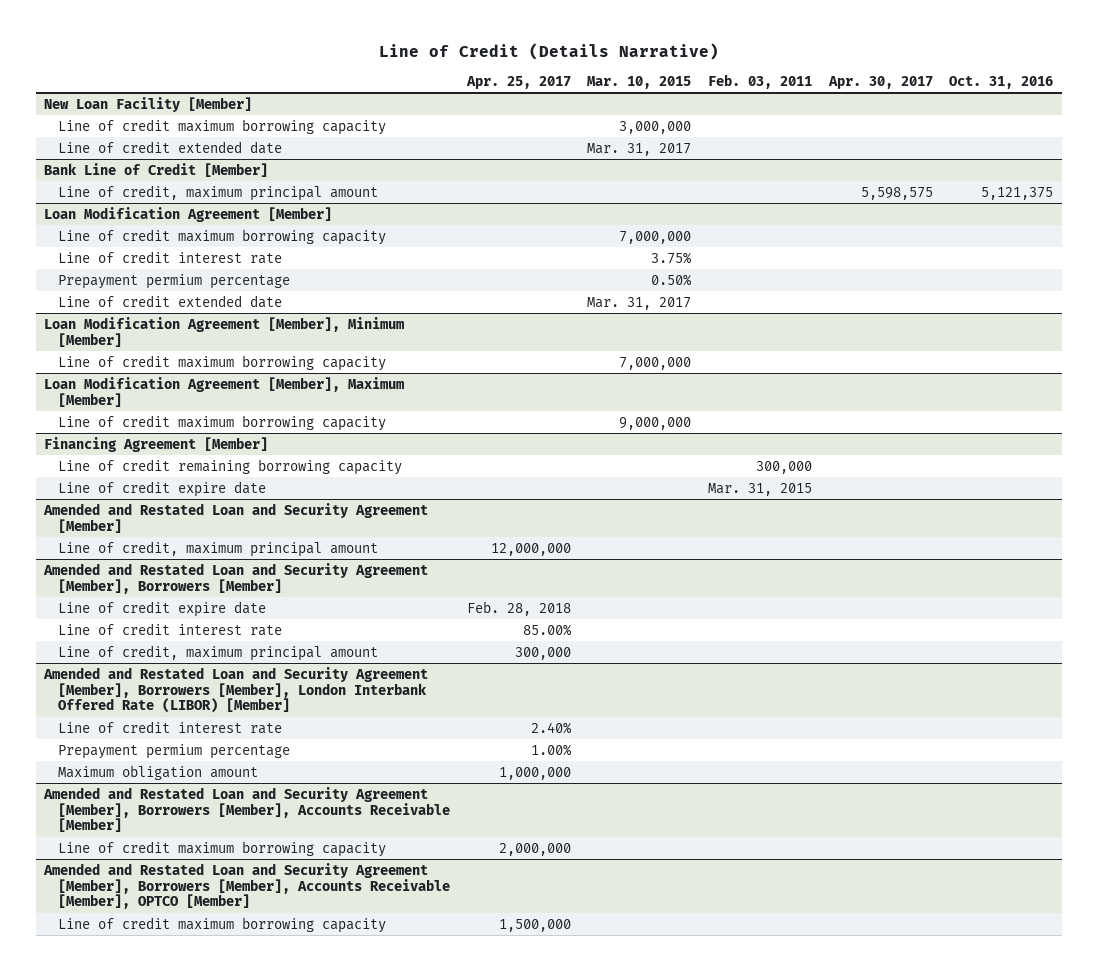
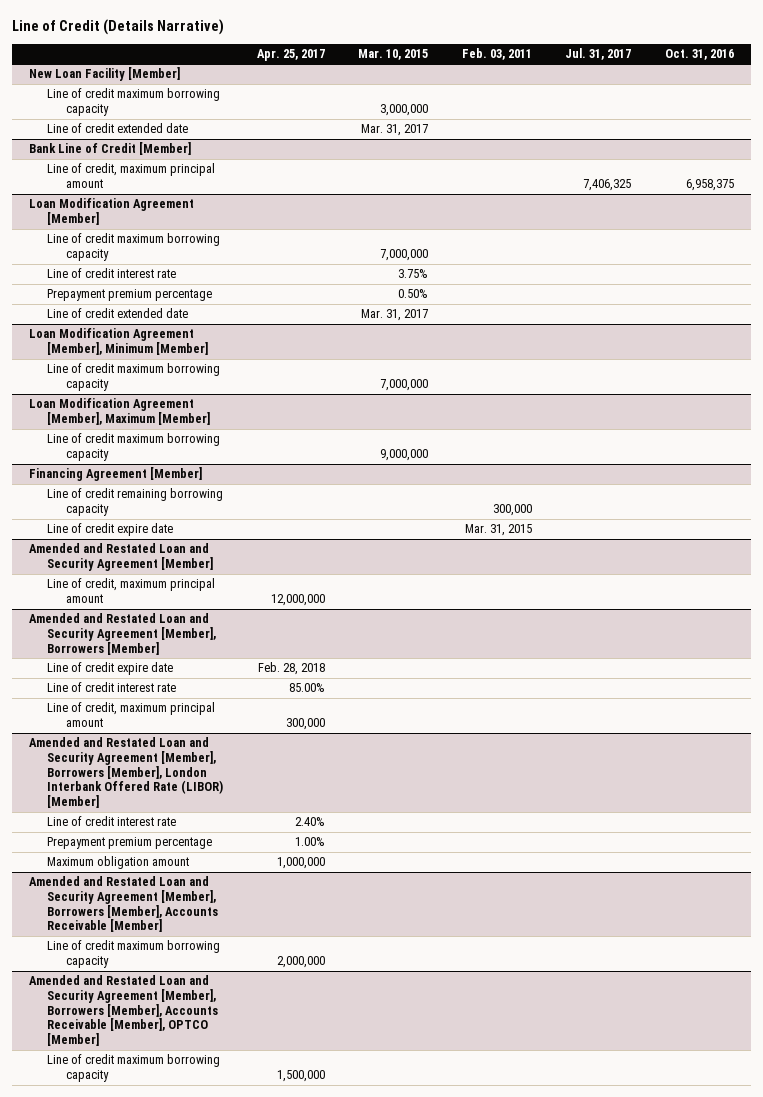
[827,75,933,89] Apr. 30, 2017 -> none
none -> [565,47,632,60] Jul. 31, 2017
[981,186,1054,200] 5,121,375 -> [685,179,734,192] 6,958,375
[57,273,290,289] Prepayment permium percentage -> [47,289,213,302] Prepayment premium percentage
[57,743,290,759] Prepayment permium percentage -> [47,837,213,850] Prepayment premium percentage

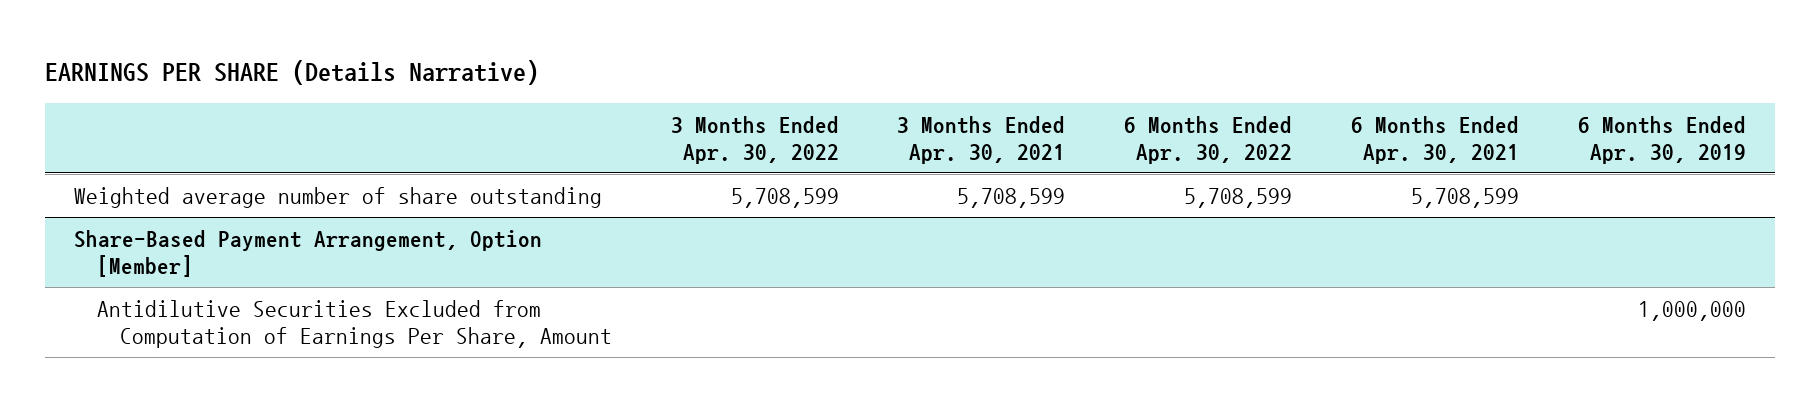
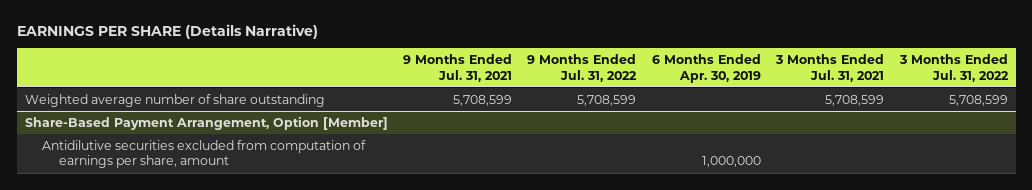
[670,115,839,164] 3 Months Ended Apr. 30, 2022 -> none
[897,115,1066,164] 3 Months Ended Apr. 30, 2021 -> none
[1124,115,1293,164] 6 Months Ended Apr. 30, 2022 -> none
[1350,115,1519,164] 6 Months Ended Apr. 30, 2021 -> none
none -> [402,54,512,82] 9 Months Ended Jul. 31, 2021
none -> [527,54,638,82] 9 Months Ended Jul. 31, 2022
none -> [775,54,885,82] 3 Months Ended Jul. 31, 2021
none -> [898,54,1009,82] 3 Months Ended Jul. 31, 2022
[96,299,612,348] Antidilutive Securities Excluded from Computation of Earnings Per Share, Amount -> [41,139,366,169] Antidilutive securities excluded from computation of earnings per share, amount

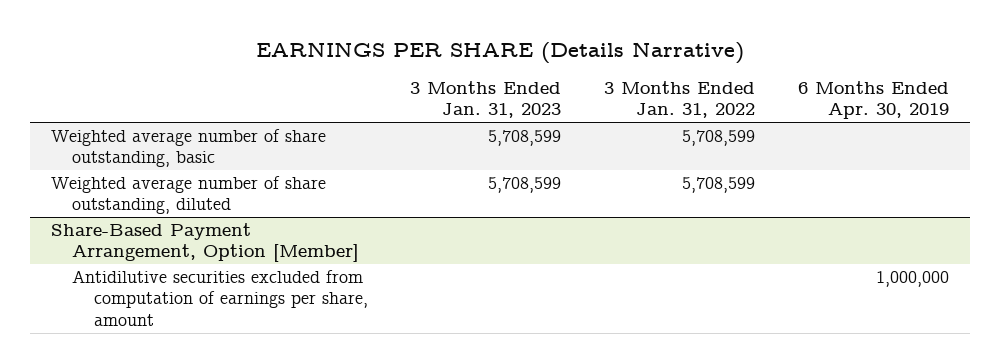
[402,54,512,82] 9 Months Ended Jul. 31, 2021 -> none
[527,54,638,82] 9 Months Ended Jul. 31, 2022 -> none
[775,54,885,82] 3 Months Ended Jul. 31, 2021 -> none
[898,54,1009,82] 3 Months Ended Jul. 31, 2022 -> none
none -> [410,81,562,119] 3 Months Ended Jan. 31, 2023
none -> [604,81,756,119] 3 Months Ended Jan. 31, 2022
[24,93,325,107] Weighted average number of share outstanding -> [50,129,326,168] Weighted average number of share outstanding, basic
none -> [50,176,326,215] Weighted average number of share outstanding, diluted

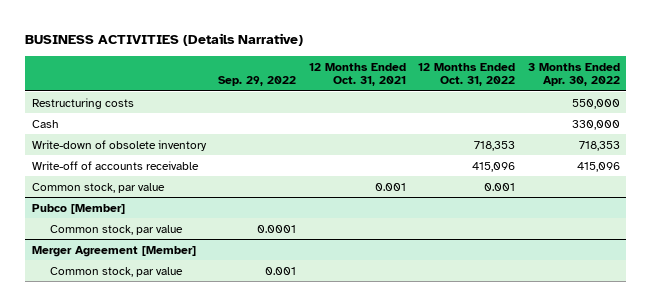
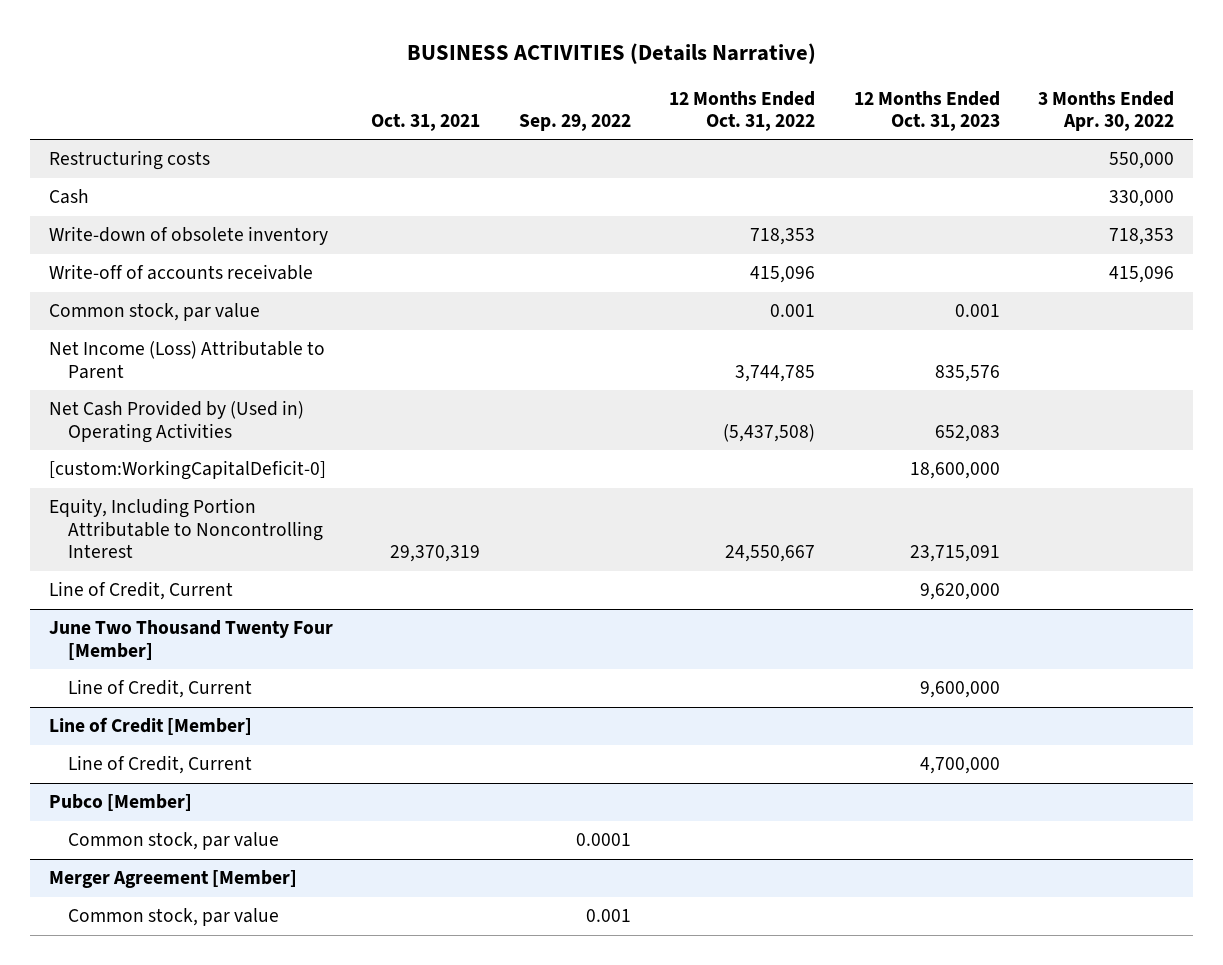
[308,62,406,87] 12 Months Ended Oct. 31, 2021 -> none
none -> [371,114,481,132] Oct. 31, 2021
none -> [853,90,1000,132] 12 Months Ended Oct. 31, 2023
none -> [49,340,326,379] Net Income (Loss) Attributable to Parent
none -> [49,400,305,443] Net Cash Provided by (Used in) Operating Activities
none -> [49,460,327,481] [custom:WorkingCapitalDeficit-0]
none -> [49,498,323,559] Equity, Including Portion Attributable to Noncontrolling Interest
none -> [49,581,234,601] Line of Credit, Current
none -> [49,620,334,660] June Two Thousand Twenty Four [Member]
none -> [67,679,252,699] Line of Credit, Current
none -> [49,717,253,736] Line of Credit [Member]
none -> [67,755,252,775] Line of Credit, Current

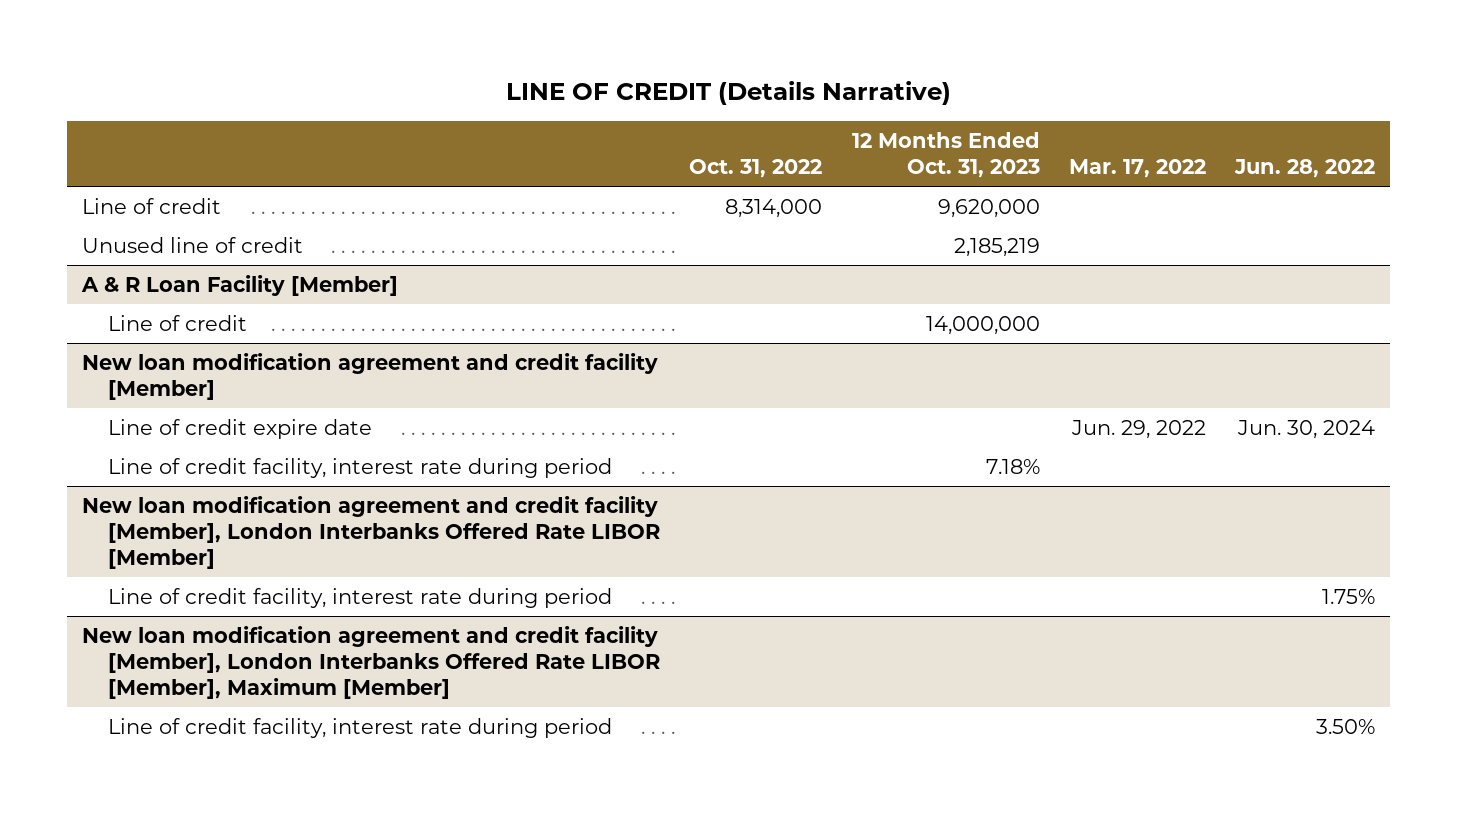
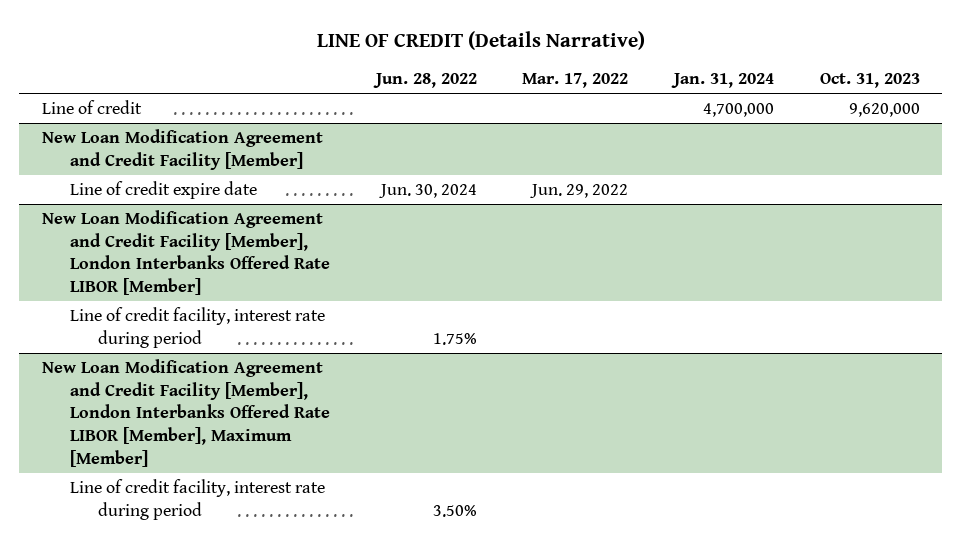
[689,159,823,179] Oct. 31, 2022 -> none
[851,132,1040,179] 12 Months Ended Oct. 31, 2023 -> none
none -> [671,73,775,89] Jan. 31, 2024
none -> [819,73,920,89] Oct. 31, 2023
[82,236,304,253] Unused line of credit -> none
[81,274,399,296] A & R Loan Facility [Member] -> none
[108,314,248,331] Line of credit -> none
[82,352,659,400] New loan modification agreement and credit facility [Member] -> [42,128,324,170] New Loan Modification Agreement and Credit Facility [Member]
[108,457,613,478] Line of credit facility, interest rate during period -> none
[82,495,661,569] New loan modification agreement and credit facility [Member], London Interbanks Offered Rate LIBOR [Member] -> [42,209,331,296] New Loan Modification Agreement and Credit Facility [Member], London Interbanks Offered Rate LIBOR [Member]
[82,625,661,699] New loan modification agreement and credit facility [Member], London Interbanks Offered Rate LIBOR [Member], Maximum [Member] -> [42,358,331,468] New Loan Modification Agreement and Credit Facility [Member], London Interbanks Offered Rate LIBOR [Member], Maximum [Member]

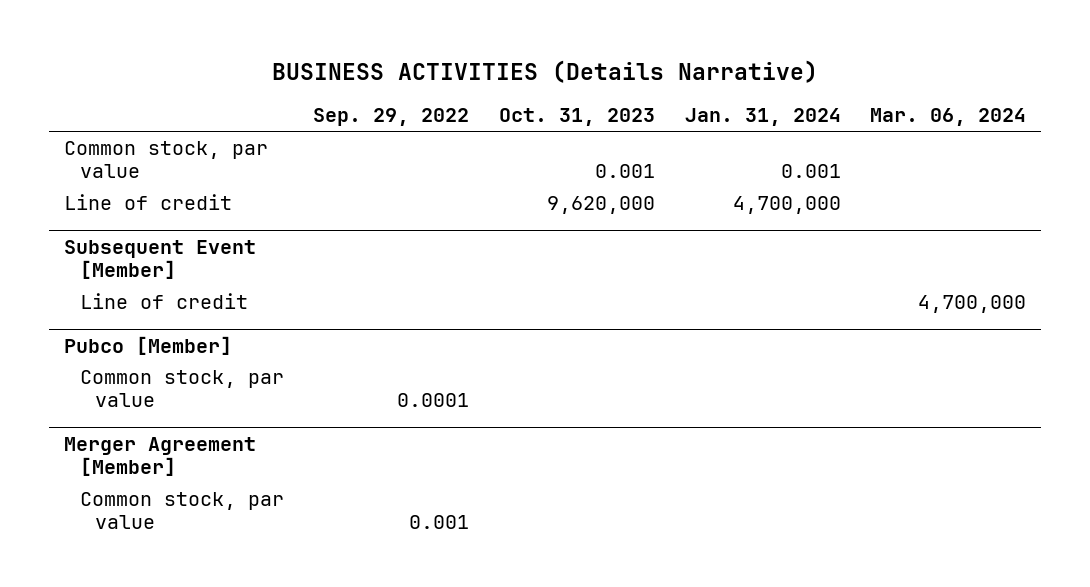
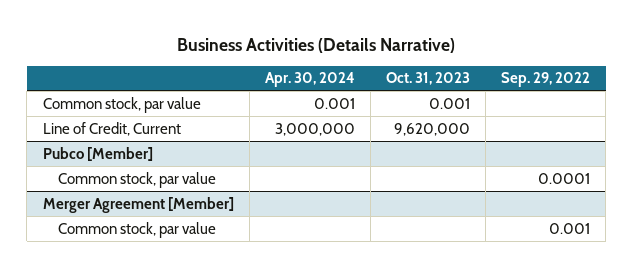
[272,59,819,83] BUSINESS ACTIVITIES (Details Narrative) -> [177,37,456,53] Business Activities (Details Narrative)
[684,108,841,127] Jan. 31, 2024 -> none
[870,108,1027,127] Mar. 06, 2024 -> none
none -> [264,72,355,88] Apr. 30, 2024
[64,239,257,279] Subsequent Event [Member] -> none
[79,292,248,309] Line of credit -> none
[64,193,233,210] Line of credit -> [42,121,181,136] Line of Credit, Current

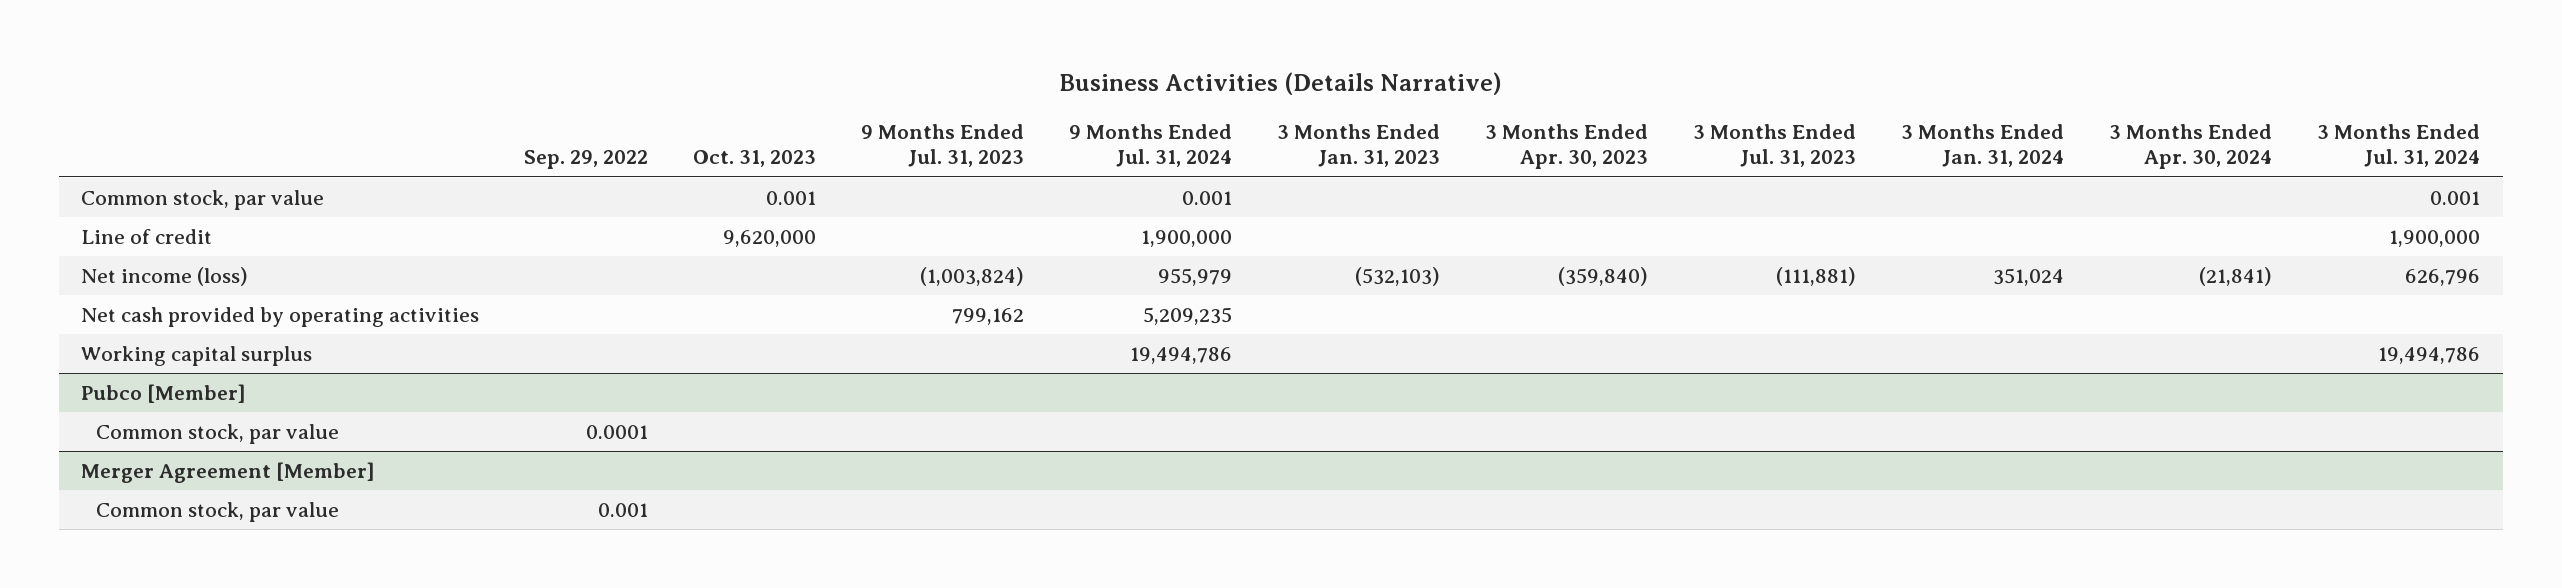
[264,72,355,88] Apr. 30, 2024 -> none
none -> [861,124,1025,168] 9 Months Ended Jul. 31, 2023
none -> [1069,124,1233,168] 9 Months Ended Jul. 31, 2024
none -> [1277,124,1441,168] 3 Months Ended Jan. 31, 2023
none -> [1485,124,1649,170] 3 Months Ended Apr. 30, 2023
none -> [1693,124,1857,168] 3 Months Ended Jul. 31, 2023
none -> [1901,124,2065,168] 3 Months Ended Jan. 31, 2024
none -> [2109,124,2273,170] 3 Months Ended Apr. 30, 2024
none -> [2317,124,2481,168] 3 Months Ended Jul. 31, 2024
[42,121,181,136] Line of Credit, Current -> [81,228,213,244] Line of credit
none -> [81,266,249,286] Net income (loss)
none -> [81,306,480,327] Net cash provided by operating activities
none -> [81,345,313,366] Working capital surplus

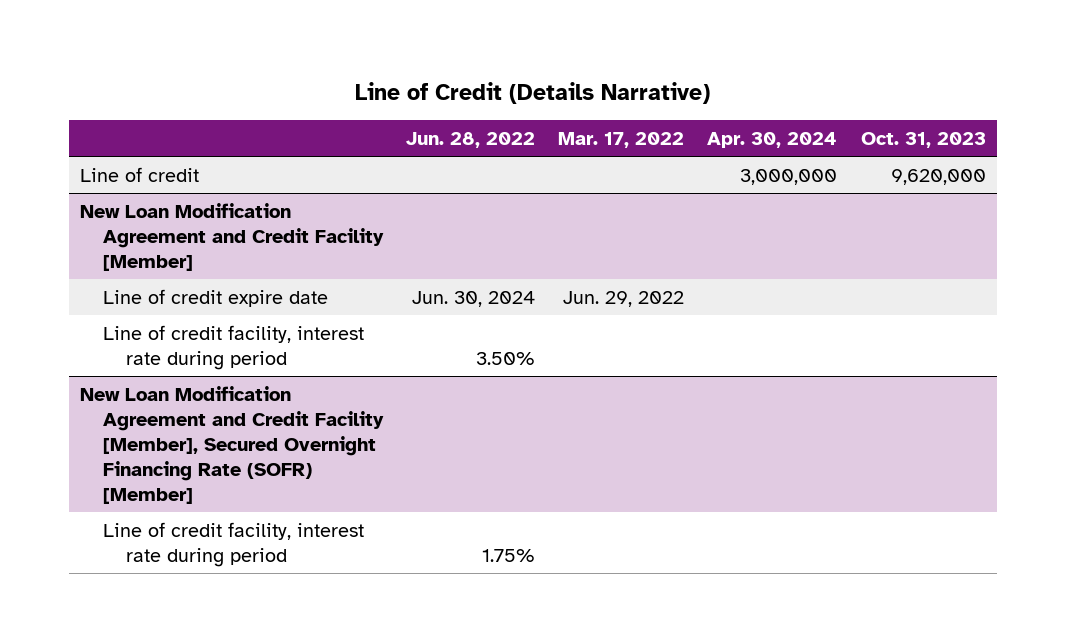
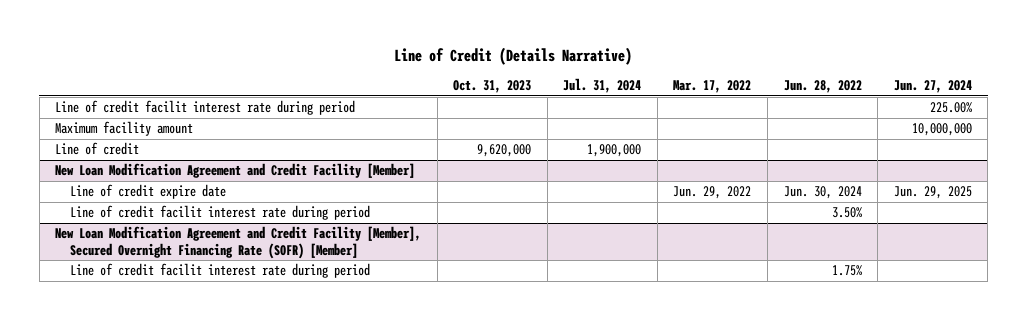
[707,132,838,149] Apr. 30, 2024 -> none
none -> [563,78,642,94] Jul. 31, 2024
none -> [893,80,972,94] Jun. 27, 2024
none -> [55,100,356,116] Line of credit facilit interest rate during period
none -> [55,121,194,137] Maximum facility amount
[103,324,365,370] Line of credit facility, interest rate during period -> [69,205,370,221] Line of credit facilit interest rate during period
[103,521,365,567] Line of credit facility, interest rate during period -> [69,263,370,279] Line of credit facilit interest rate during period

